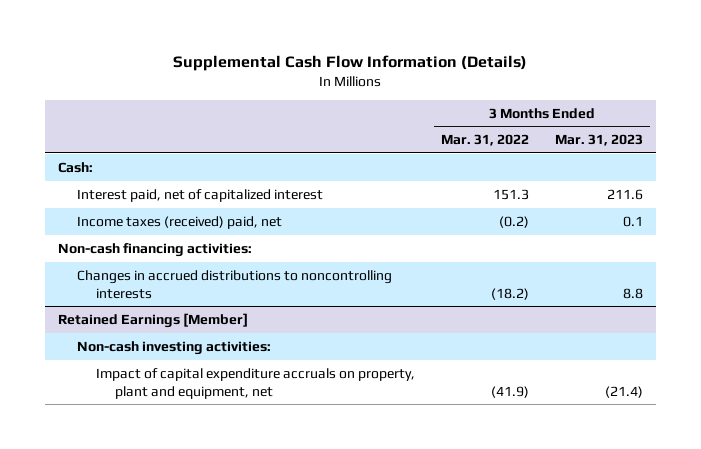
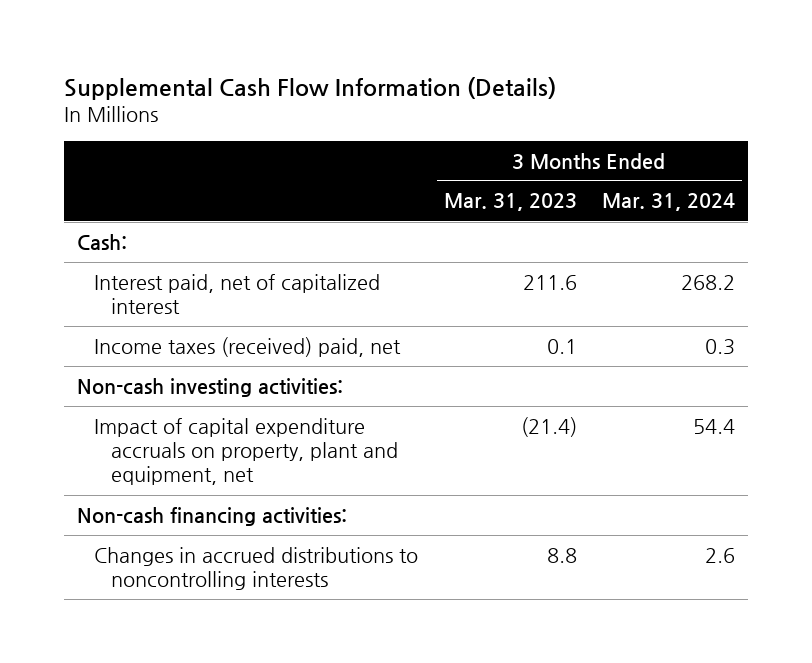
[441,134,530,147] Mar. 31, 2022 -> none
none -> [602,193,736,212] Mar. 31, 2024
[57,312,248,328] Retained Earnings [Member] -> none
[57,242,252,257] Non-cash financing activities: -> [76,506,347,526] Non-cash financing activities:
[76,269,392,299] Changes in accrued distributions to noncontrolling interests -> [93,546,418,591] Changes in accrued distributions to noncontrolling interests

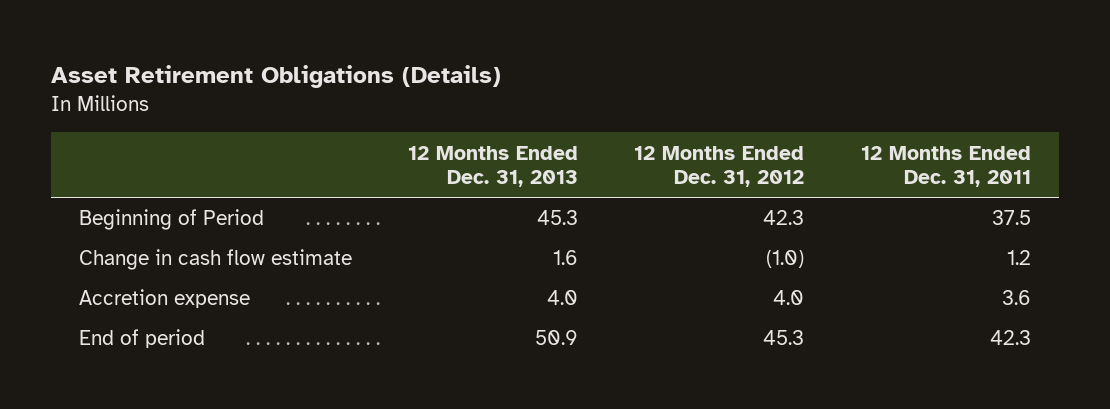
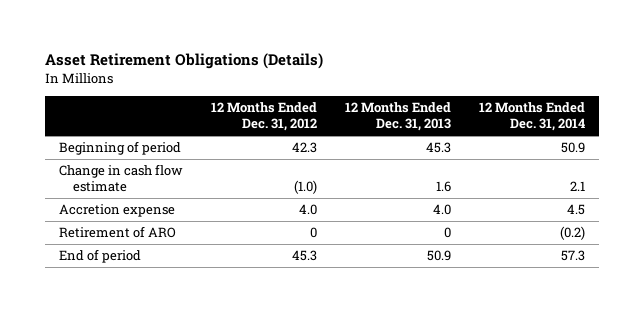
[860,145,1031,188] 12 Months Ended Dec. 31, 2011 -> none
none -> [478,102,585,132] 12 Months Ended Dec. 31, 2014
[78,209,264,231] Beginning of Period -> [58,141,181,156] Beginning of period
none -> [58,226,176,239] Retirement of ARO

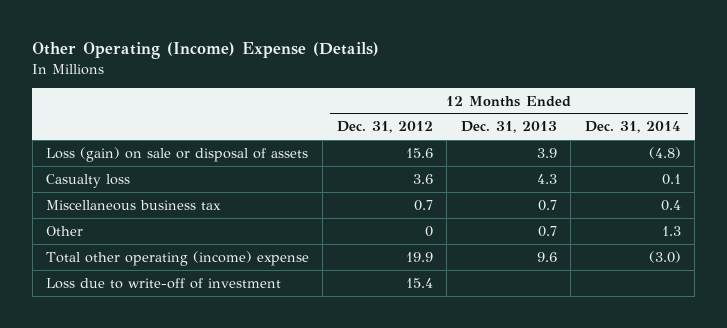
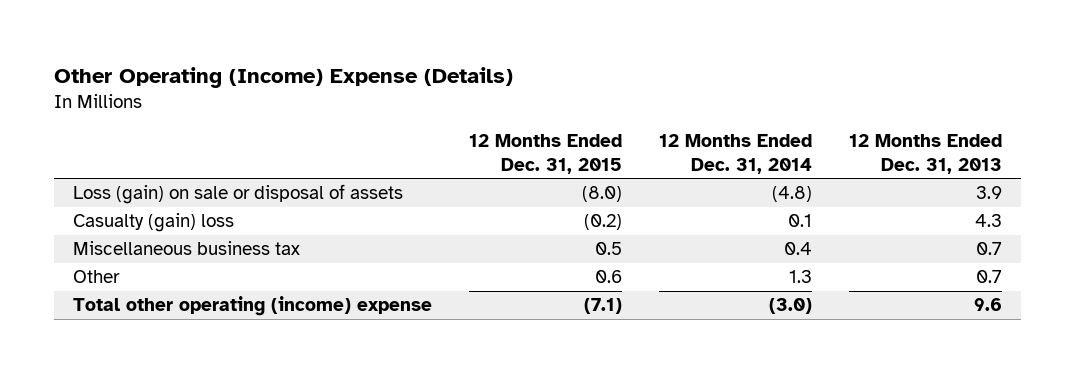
[336,121,433,134] Dec. 31, 2012 -> none
none -> [468,134,622,174] 12 Months Ended Dec. 31, 2015
[46,173,131,188] Casualty loss -> [72,213,234,233] Casualty (gain) loss
[46,277,282,289] Loss due to write-off of investment -> none

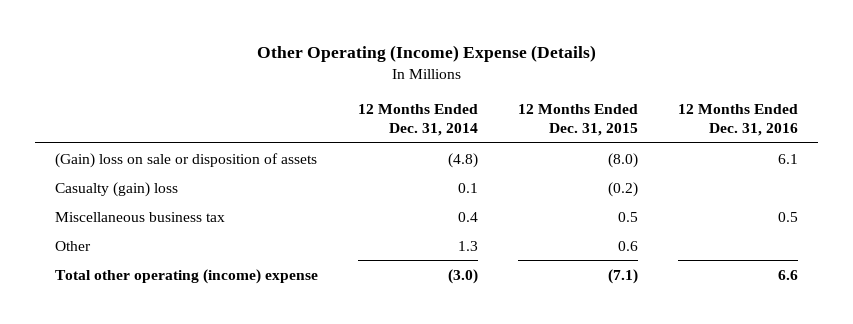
[848,134,1002,174] 12 Months Ended Dec. 31, 2013 -> none
none -> [678,104,799,137] 12 Months Ended Dec. 31, 2016
[72,184,403,205] Loss (gain) on sale or disposal of assets -> [54,152,317,168] (Gain) loss on sale or disposition of assets

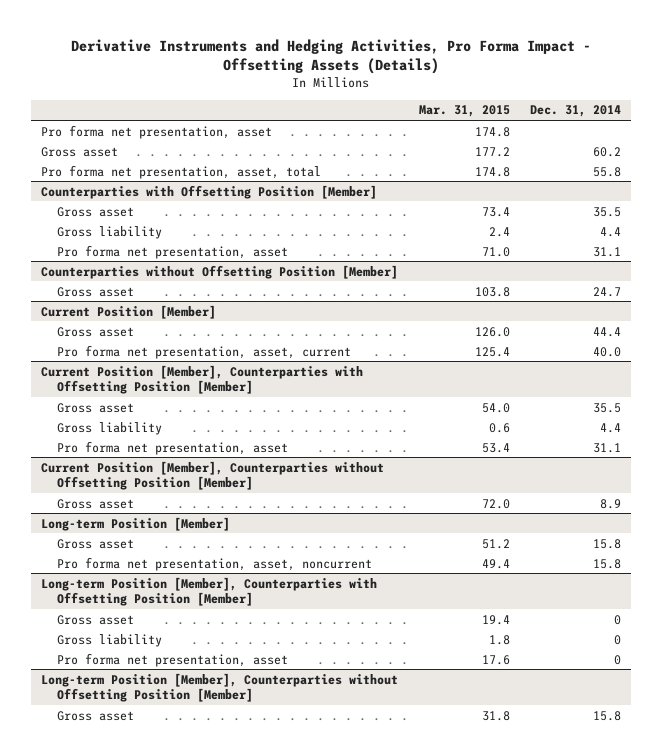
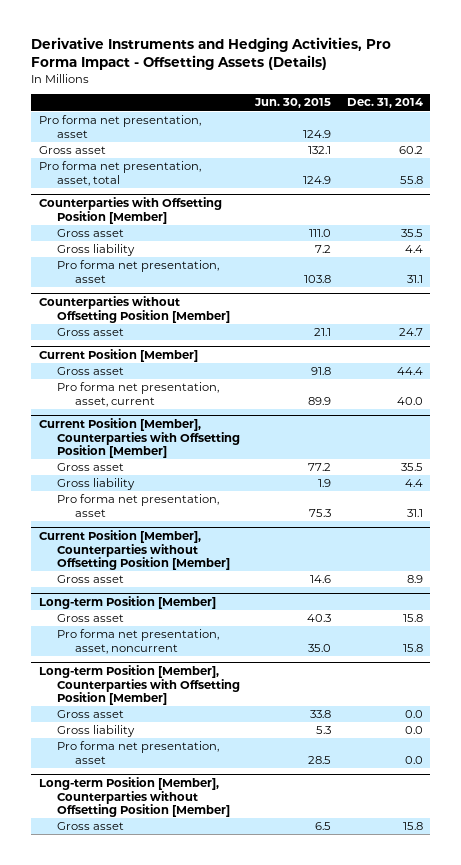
[418,105,510,118] Mar. 31, 2015 -> none
none -> [254,98,332,109] Jun. 30, 2015
[613,614,621,625] 0 -> [404,710,423,719] 0.0
[613,634,621,645] 0 -> [404,726,423,735] 0.0
[613,654,621,665] 0 -> [404,755,423,764] 0.0

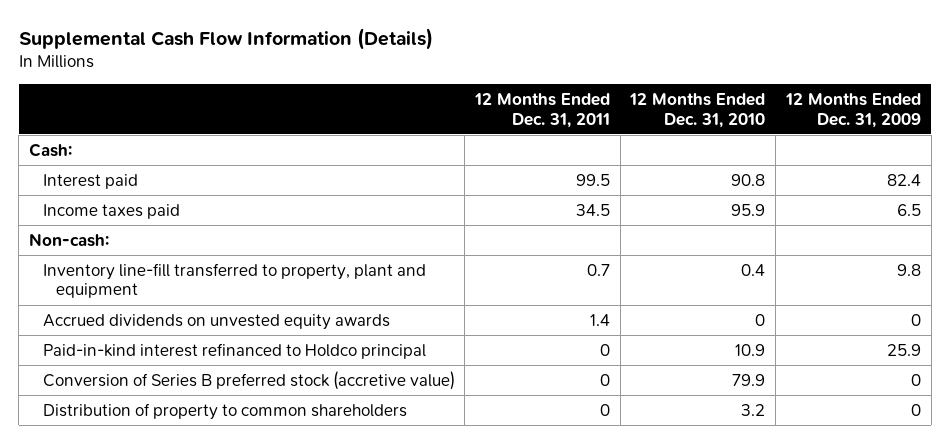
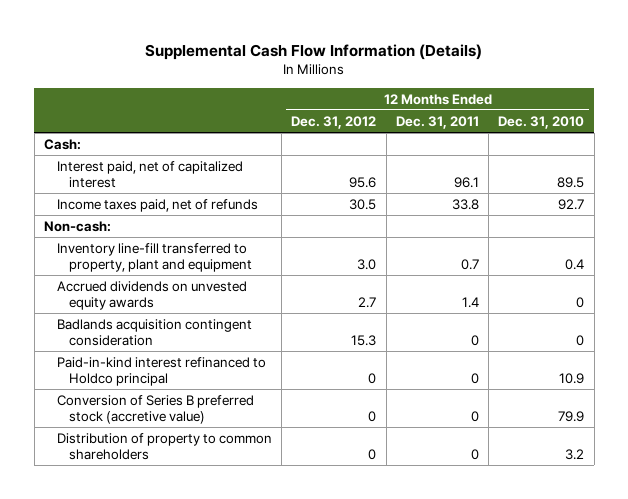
[784,92,921,128] 12 Months Ended Dec. 31, 2009 -> none
none -> [291,115,377,129] Dec. 31, 2012
[42,173,138,189] Interest paid -> [56,161,243,189] Interest paid, net of capitalized interest
[575,173,610,186] 99.5 -> [453,177,479,189] 96.1
[731,173,766,186] 90.8 -> [557,177,585,189] 89.5
[42,203,180,219] Income taxes paid -> [56,199,258,213] Income taxes paid, net of refunds
[575,203,610,216] 34.5 -> [451,199,479,211] 33.8
[731,203,766,216] 95.9 -> [558,199,585,211] 92.7
none -> [56,319,252,347] Badlands acquisition contingent consideration

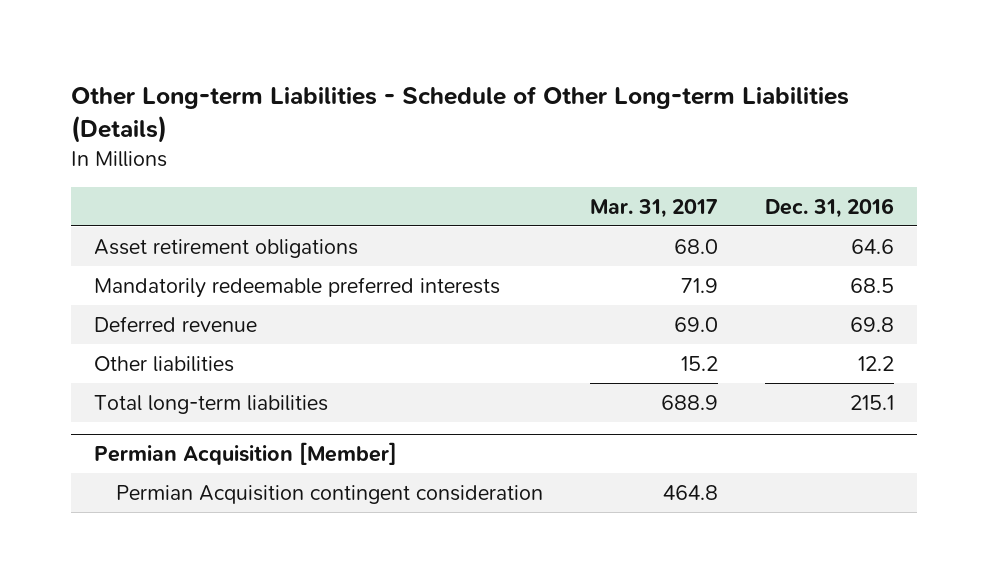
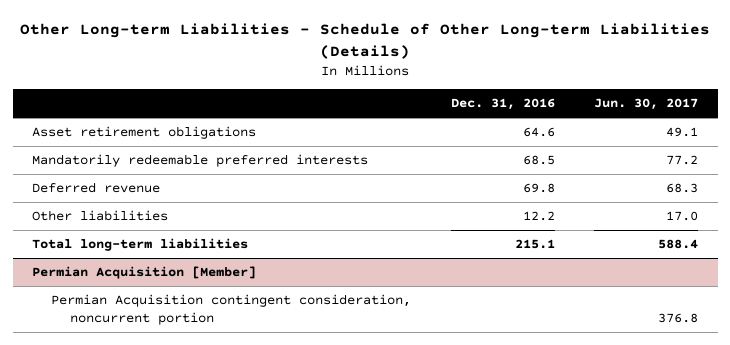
[590,198,719,218] Mar. 31, 2017 -> none
none -> [593,97,698,110] Jun. 30, 2017
[116,484,544,504] Permian Acquisition contingent consideration -> [51,294,412,326] Permian Acquisition contingent consideration, noncurrent portion

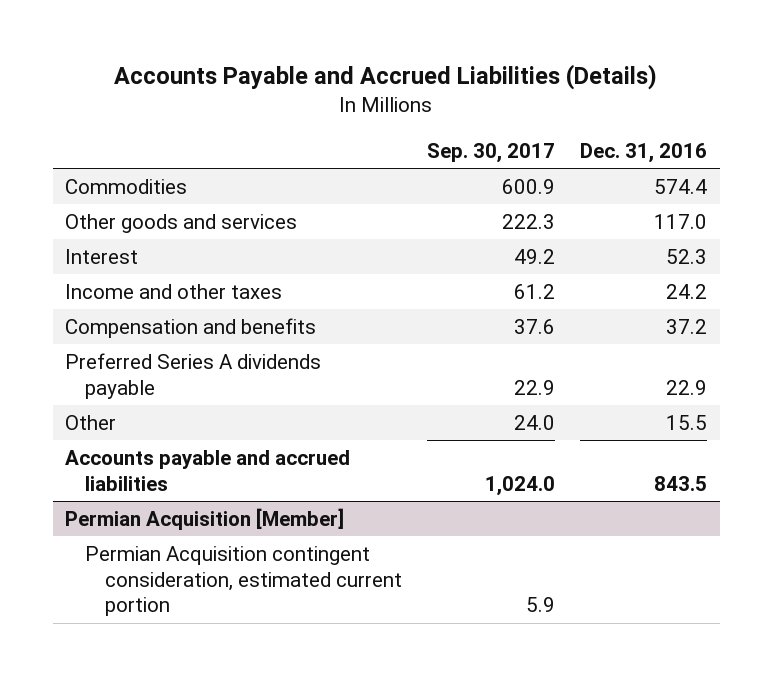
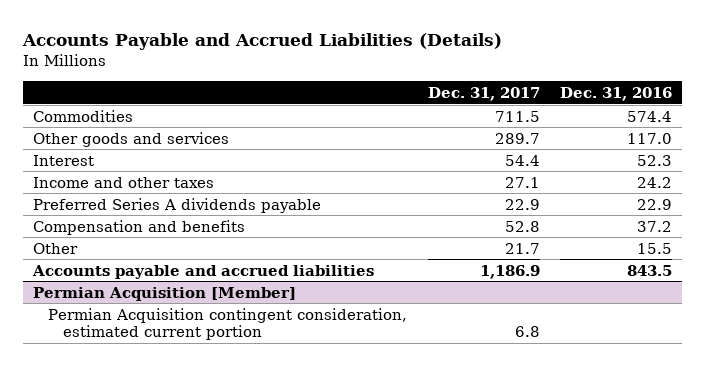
[427,142,556,163] Sep. 30, 2017 -> none
none -> [427,86,540,101] Dec. 31, 2017
[65,317,317,338] Compensation and benefits -> [33,219,246,235] Compensation and benefits

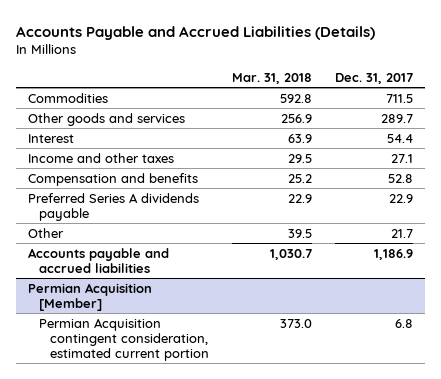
[560,86,673,101] Dec. 31, 2016 -> none
none -> [231,72,312,84] Mar. 31, 2018
[33,197,322,213] Preferred Series A dividends payable -> [28,192,200,221] Preferred Series A dividends payable

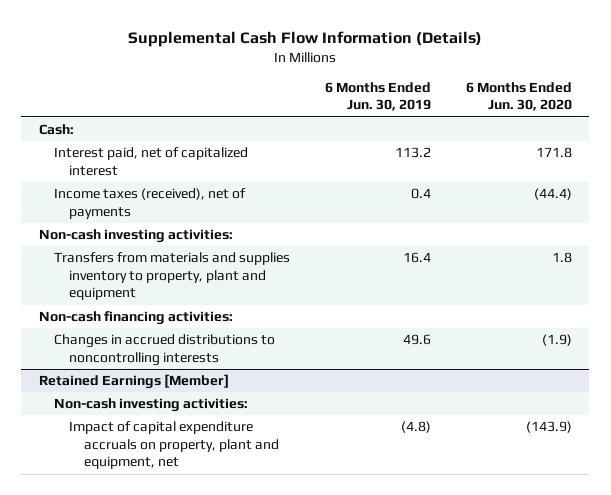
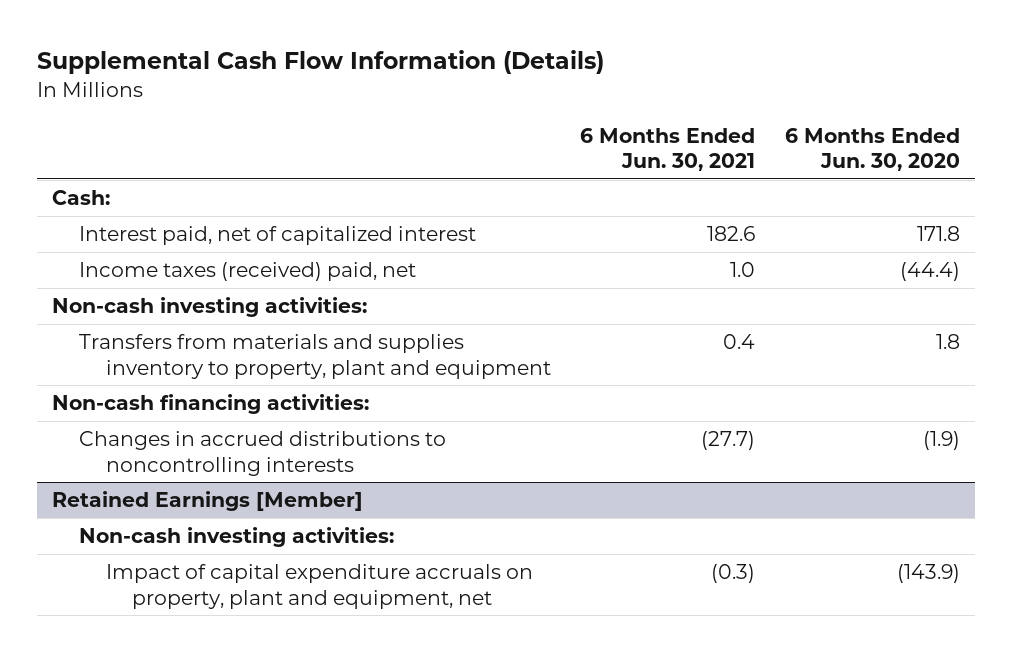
[324,81,431,112] 6 Months Ended Jun. 30, 2019 -> none
none -> [580,127,756,172] 6 Months Ended Jun. 30, 2021
[53,188,246,219] Income taxes (received), net of payments -> [78,262,416,282] Income taxes (received) paid, net

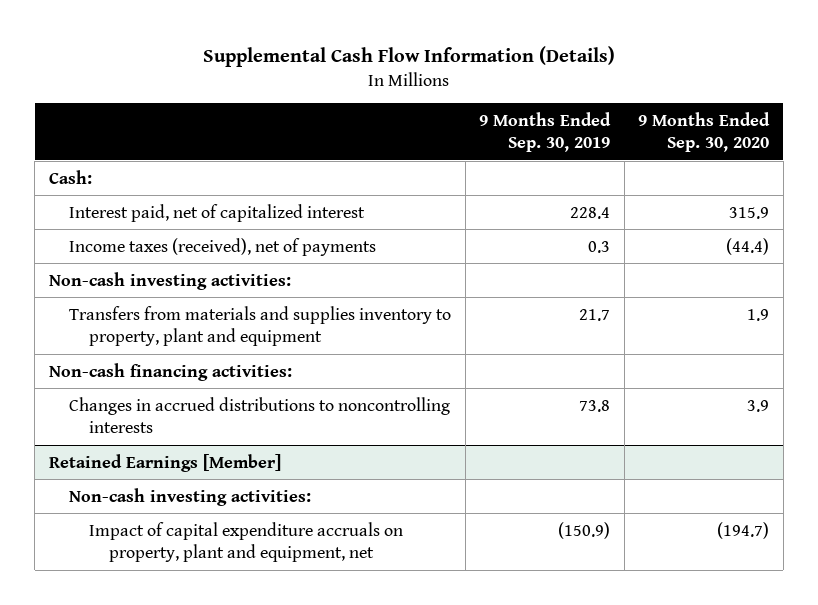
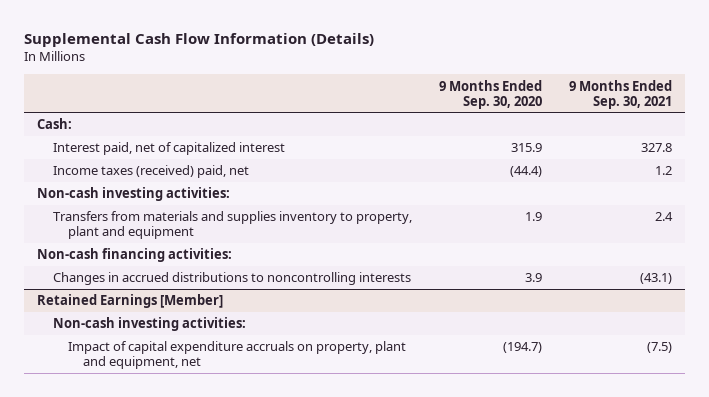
[479,111,612,153] 9 Months Ended Sep. 30, 2019 -> none
none -> [568,79,672,109] 9 Months Ended Sep. 30, 2021
[68,237,376,256] Income taxes (received), net of payments -> [52,165,249,179] Income taxes (received) paid, net

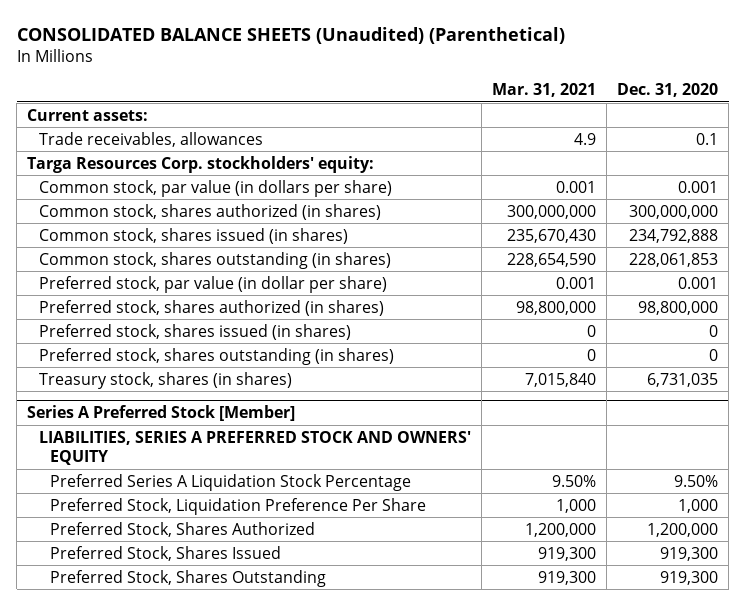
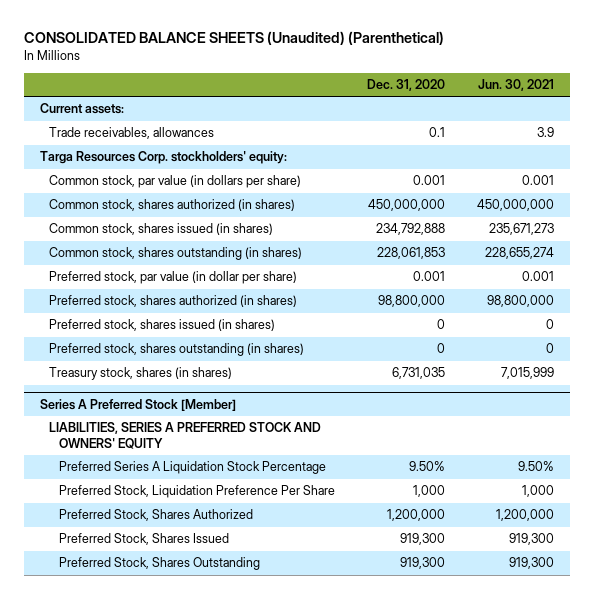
[491,83,596,98] Mar. 31, 2021 -> none
none -> [477,79,554,92] Jun. 30, 2021
[629,204,719,219] 300,000,000 -> [367,199,445,212] 450,000,000

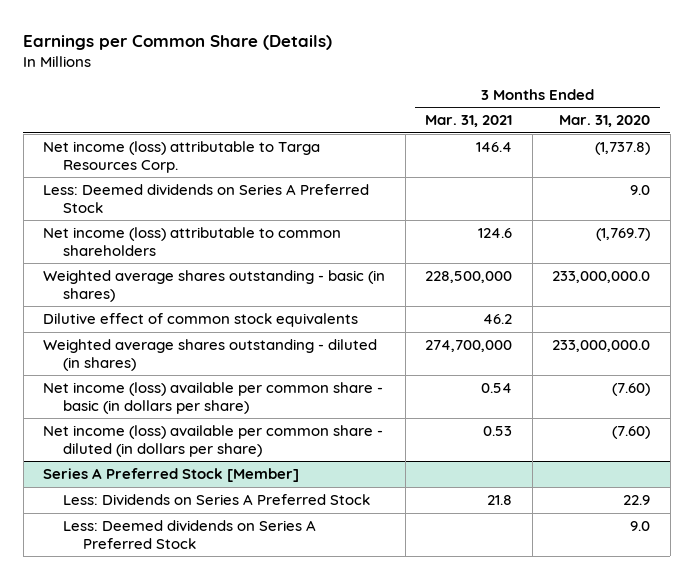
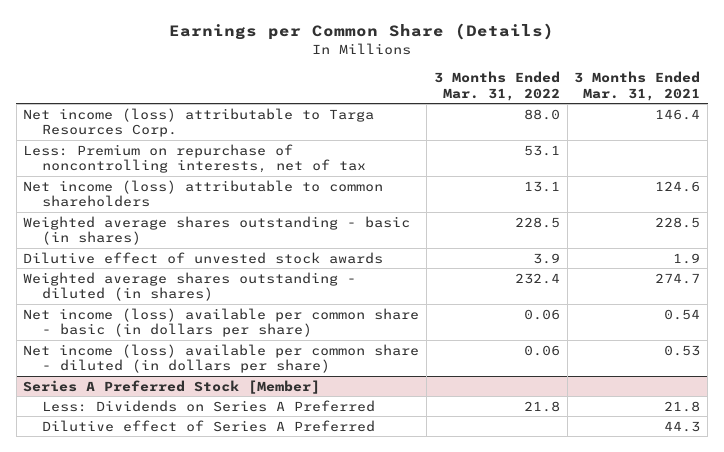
[559,115,651,128] Mar. 31, 2020 -> none
none -> [433,71,560,101] 3 Months Ended Mar. 31, 2022
[43,184,370,213] Less: Deemed dividends on Series A Preferred Stock -> none
none -> [23,143,366,174] Less: Premium on repurchase of noncontrolling interests, net of tax
[425,271,513,284] 228,500,000 -> [655,216,701,228] 228.5
[43,313,359,328] Dilutive effect of common stock equivalents -> [23,251,384,264] Dilutive effect of unvested stock awards
[483,314,513,325] 46.2 -> [673,252,701,264] 1.9
[425,340,513,353] 274,700,000 -> [655,272,701,284] 274.7
[63,520,317,549] Less: Deemed dividends on Series A Preferred Stock -> none
[63,494,371,506] Less: Dividends on Series A Preferred Stock -> [41,399,375,412] Less: Dividends on Series A Preferred
none -> [41,419,375,432] Dilutive effect of Series A Preferred

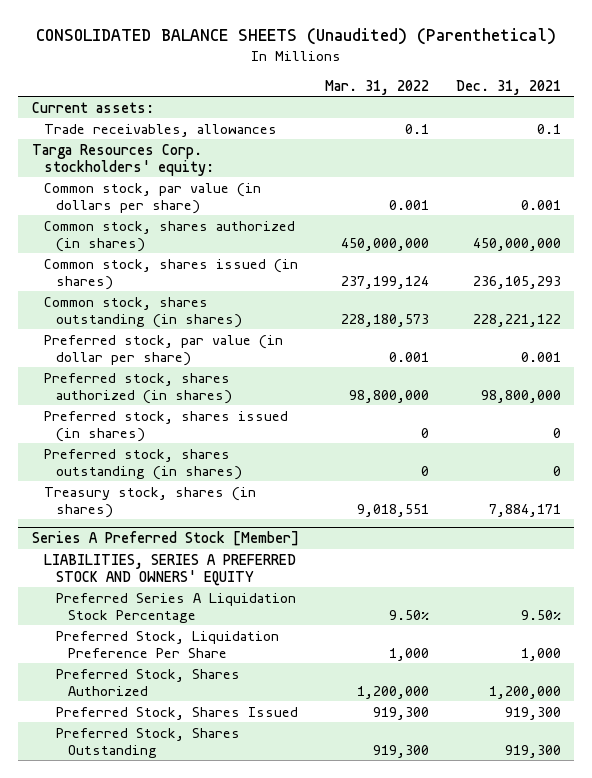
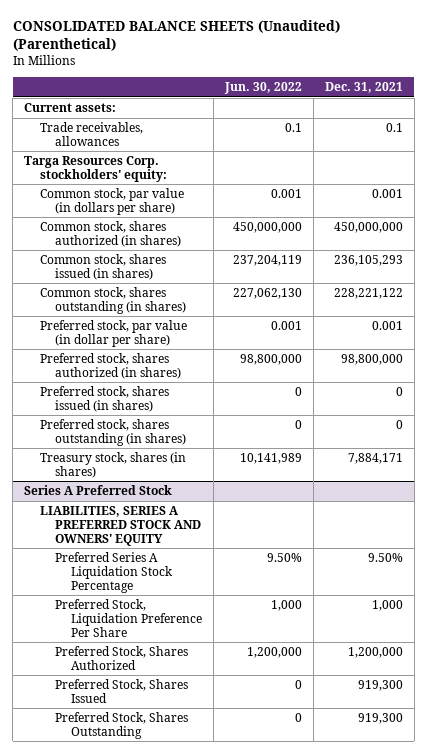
[325,79,430,95] Mar. 31, 2022 -> none
none -> [223,82,302,95] Jun. 30, 2022
[31,531,299,547] Series A Preferred Stock [Member] -> [24,485,173,496] Series A Preferred Stock

